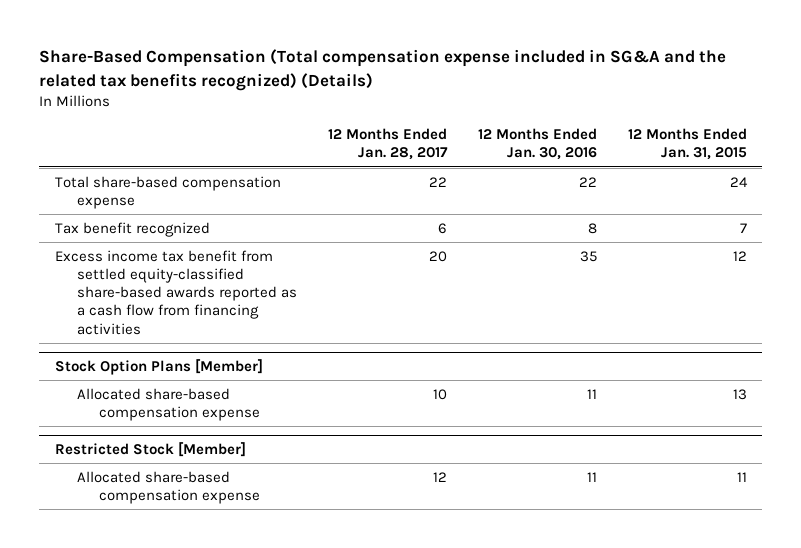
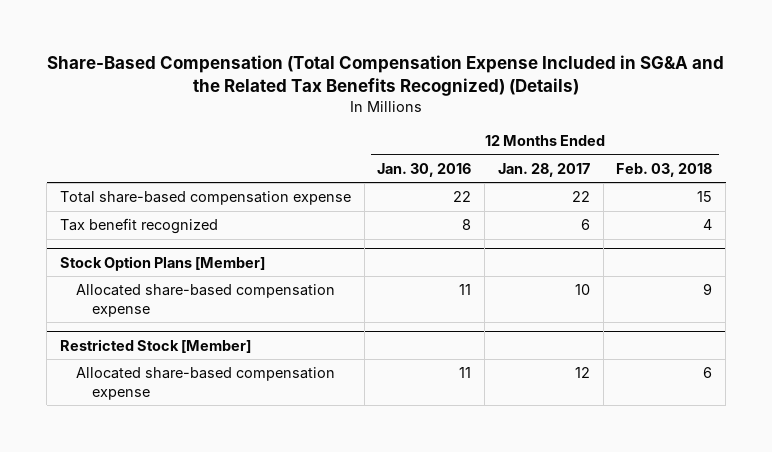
[39,49,727,91] Share-Based Compensation (Total compensation expense included in SG&A and the related tax benefits recognized) (Details) -> [47,55,725,97] Share-Based Compensation (Total Compensation Expense Included in SG&A and the Related Tax Benefits Recognized) (Details)
[627,128,747,161] 12 Months Ended Jan. 31, 2015 -> none
none -> [616,162,713,177] Feb. 03, 2018
[54,249,297,335] Excess income tax benefit from settled equity-classified share-based awards reported as a cash flow from financing activities -> none

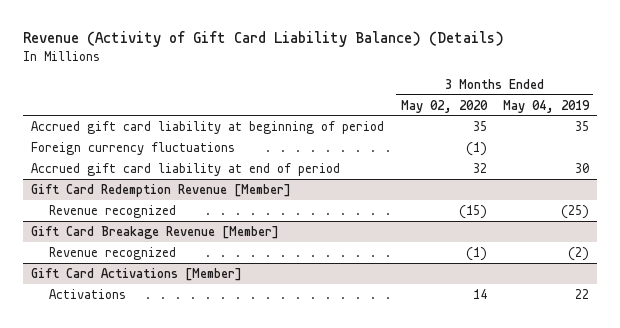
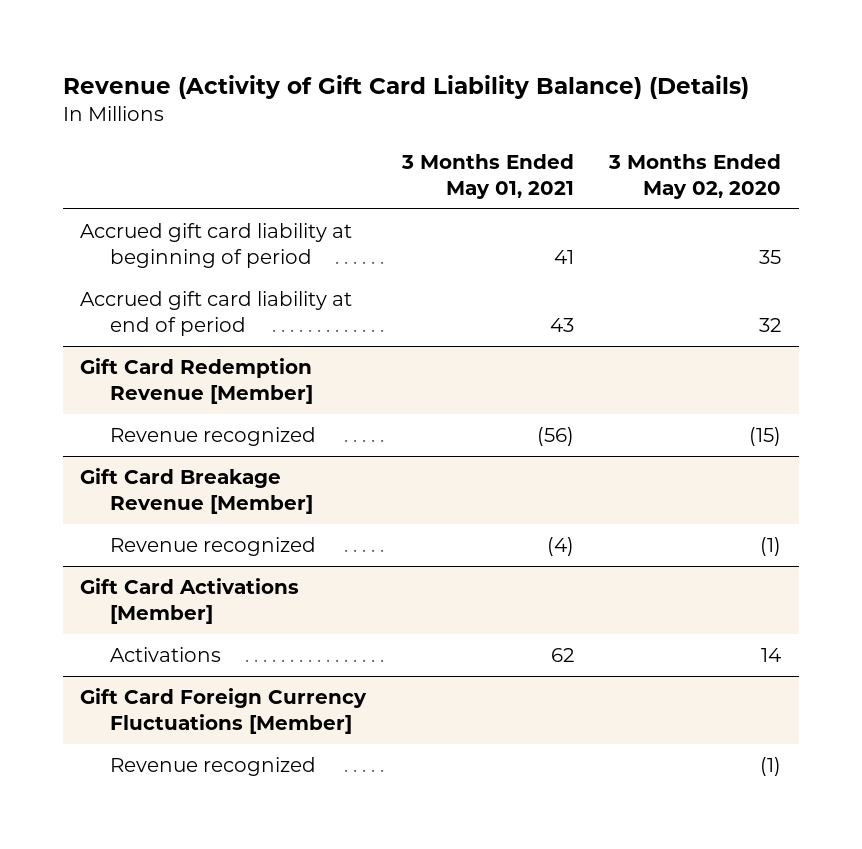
[503,99,591,113] May 04, 2019 -> none
none -> [400,153,574,199] 3 Months Ended May 01, 2021
[30,141,235,155] Foreign currency fluctuations -> none
none -> [80,687,368,734] Gift Card Foreign Currency Fluctuations [Member]
none -> [109,756,316,776] Revenue recognized

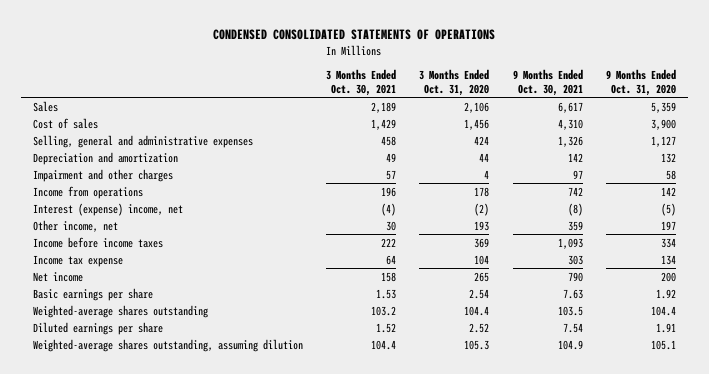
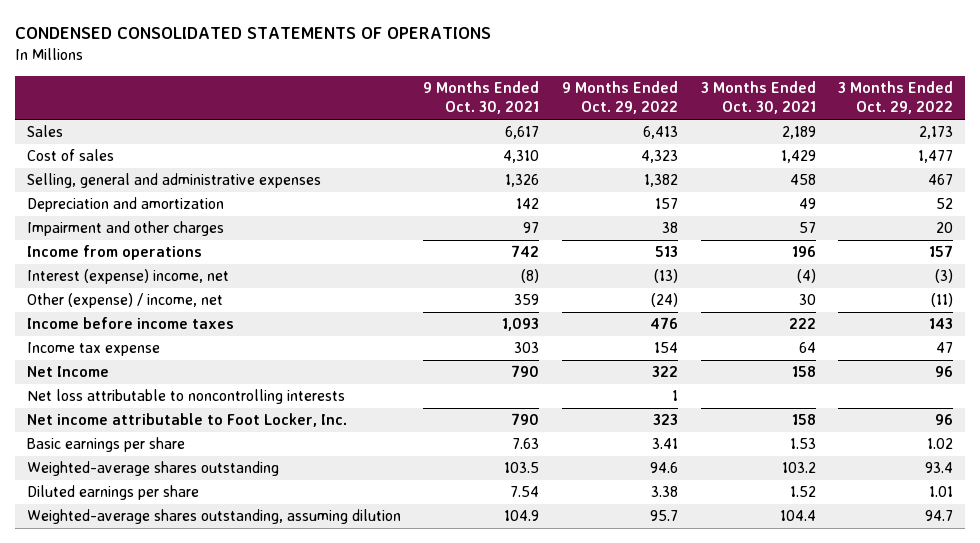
[419,69,490,96] 3 Months Ended Oct. 31, 2020 -> none
[605,69,676,96] 9 Months Ended Oct. 31, 2020 -> none
none -> [562,80,679,115] 9 Months Ended Oct. 29, 2022
none -> [838,80,954,115] 3 Months Ended Oct. 29, 2022
[32,219,118,232] Other income, net -> [26,293,223,309] Other (expense) / income, net
none -> [26,366,109,378] Net Income
none -> [26,389,345,405] Net loss attributable to noncontrolling interests
[32,271,83,282] Net income -> [26,413,347,428] Net income attributable to Foot Locker, Inc.

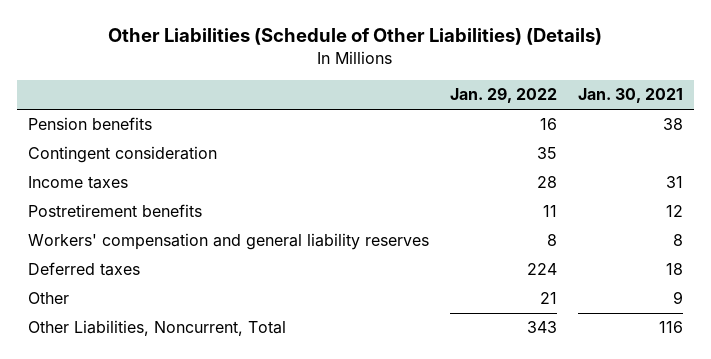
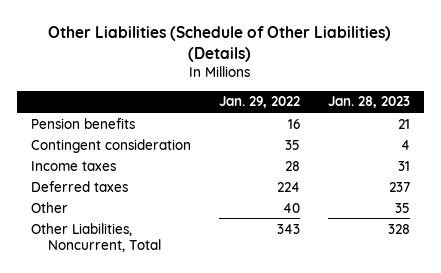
[578,88,684,104] Jan. 30, 2021 -> none
none -> [327,96,410,109] Jan. 28, 2023
[27,204,202,218] Postretirement benefits -> none
[27,233,429,251] Workers' compensation and general liability reserves -> none
[539,292,557,305] 21 -> [282,202,300,213] 40

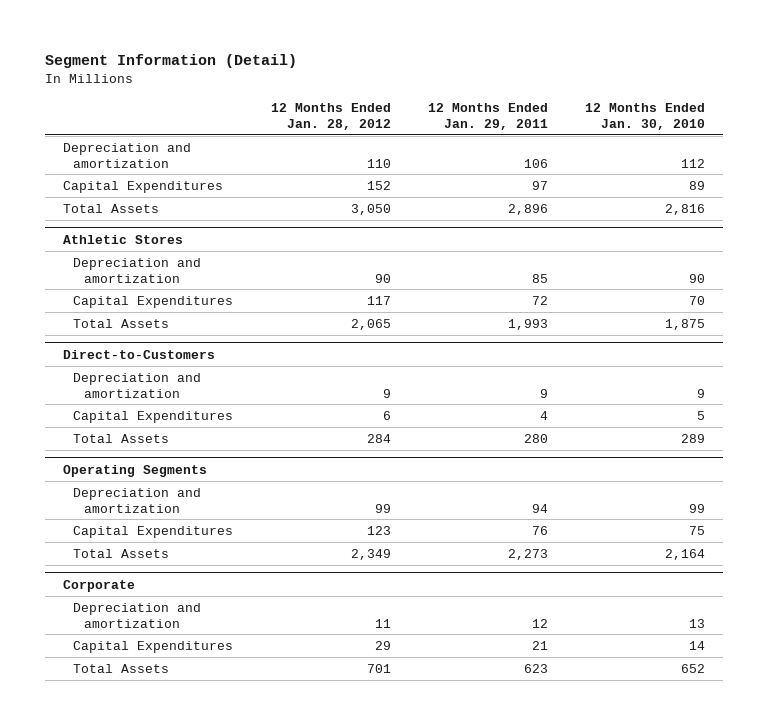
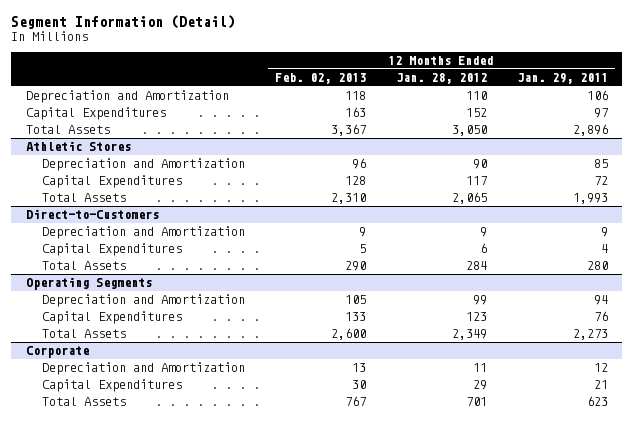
[584,102,705,130] 12 Months Ended Jan. 30, 2010 -> none
none -> [275,72,367,84] Feb. 02, 2013
[63,142,192,168] Depreciation and amortization -> [25,90,229,104] Depreciation and Amortization
[73,257,202,283] Depreciation and amortization -> [42,158,246,172] Depreciation and Amortization
[73,372,202,398] Depreciation and amortization -> [42,226,246,240] Depreciation and Amortization
[73,487,202,513] Depreciation and amortization -> [42,294,246,308] Depreciation and Amortization
[73,602,202,628] Depreciation and amortization -> [42,362,246,376] Depreciation and Amortization

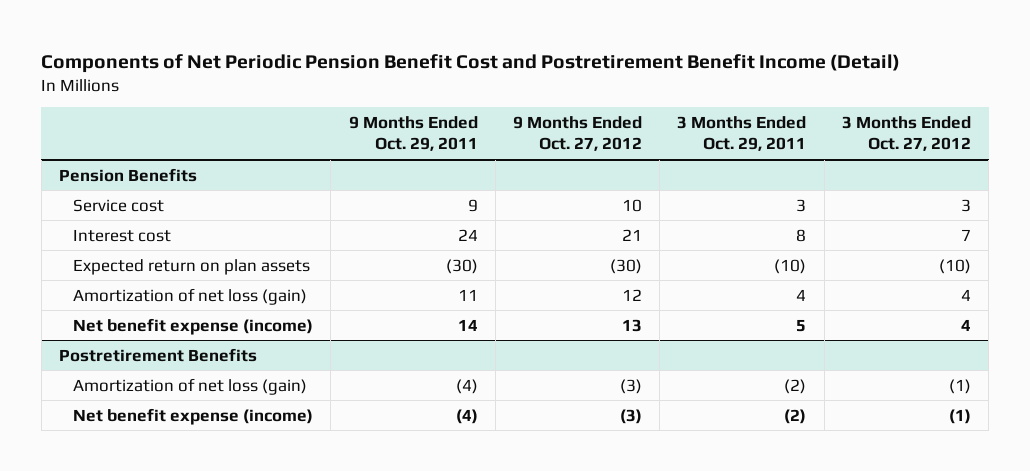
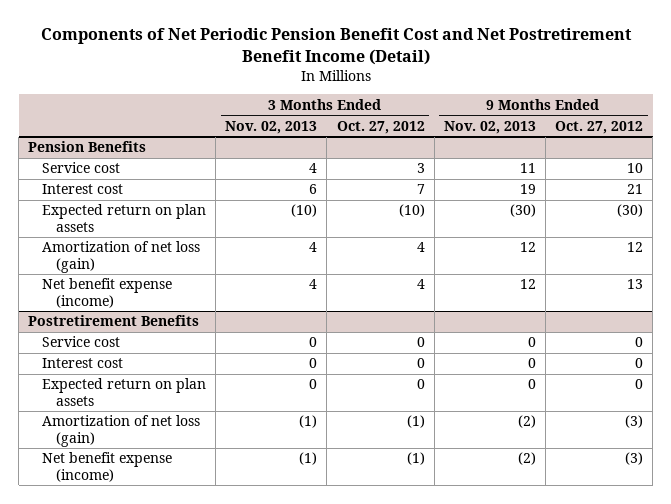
[41,53,901,73] Components of Net Periodic Pension Benefit Cost and Postretirement Benefit Income (Detail) -> [40,28,632,65] Components of Net Periodic Pension Benefit Cost and Net Postretirement Benefit Income (Detail)
[348,116,478,152] 9 Months Ended Oct. 29, 2011 -> none
[677,116,807,152] 3 Months Ended Oct. 29, 2011 -> none
none -> [225,120,318,134] Nov. 02, 2013
none -> [443,120,536,134] Nov. 02, 2013
none -> [42,336,121,348] Service cost
none -> [42,358,124,369] Interest cost
none -> [42,378,207,406] Expected return on plan assets

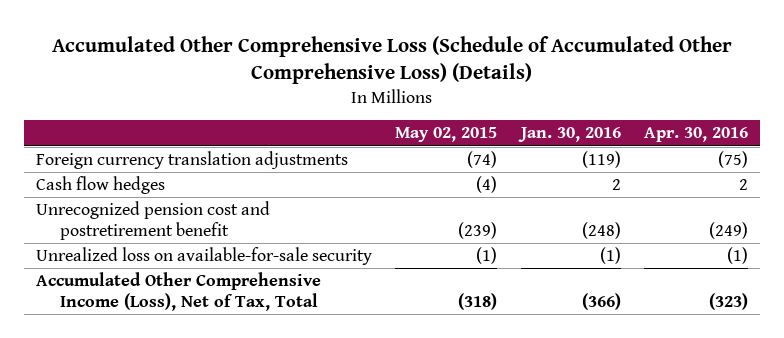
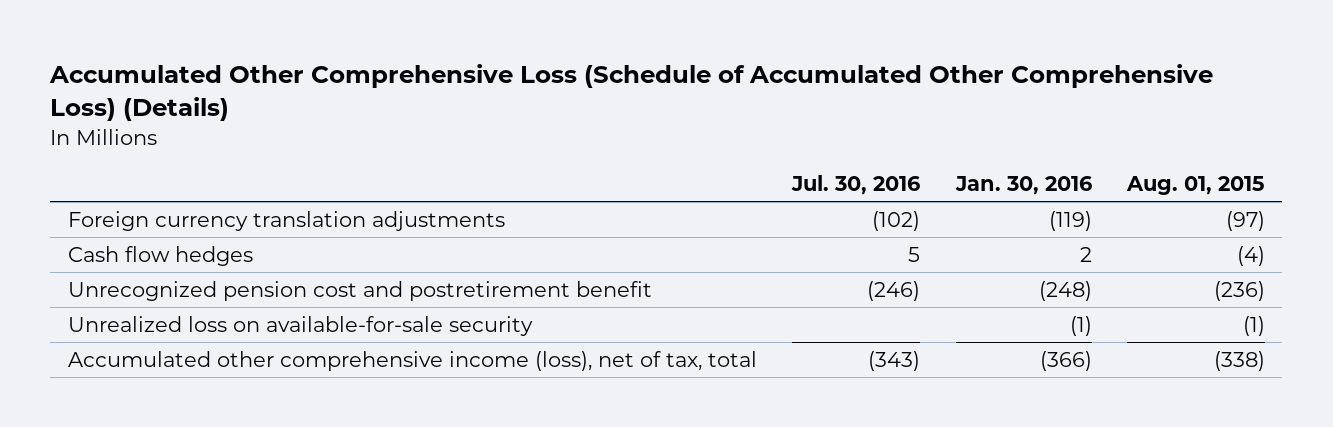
[395,127,498,143] May 02, 2015 -> none
[643,127,748,143] Apr. 30, 2016 -> none
none -> [791,175,921,196] Jul. 30, 2016
none -> [1125,176,1265,196] Aug. 01, 2015
[35,272,321,311] Accumulated Other Comprehensive Income (Loss), Net of Tax, Total -> [68,351,758,372] Accumulated other comprehensive income (loss), net of tax, total

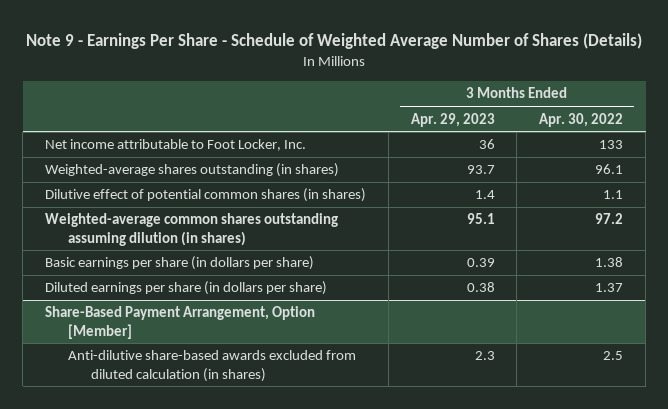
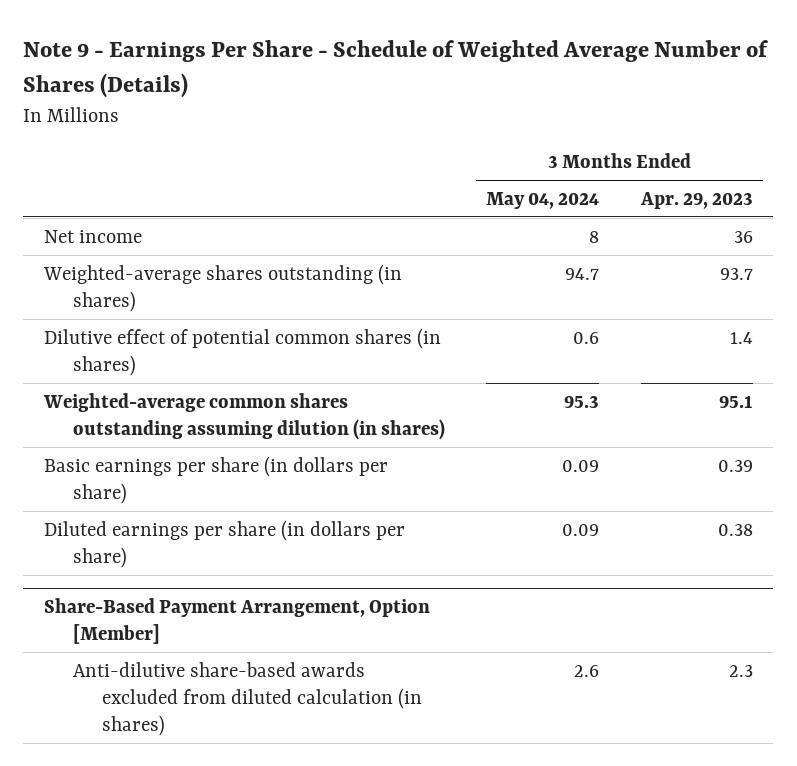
[539,112,624,127] Apr. 30, 2022 -> none
none -> [486,191,600,209] May 04, 2024
[45,139,307,152] Net income attributable to Foot Locker, Inc. -> [43,229,142,243] Net income

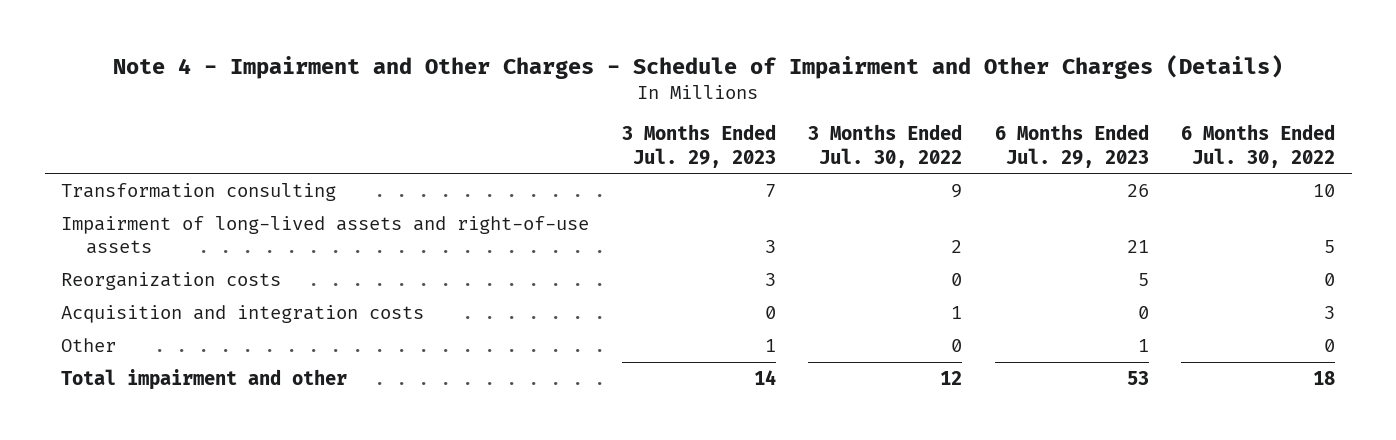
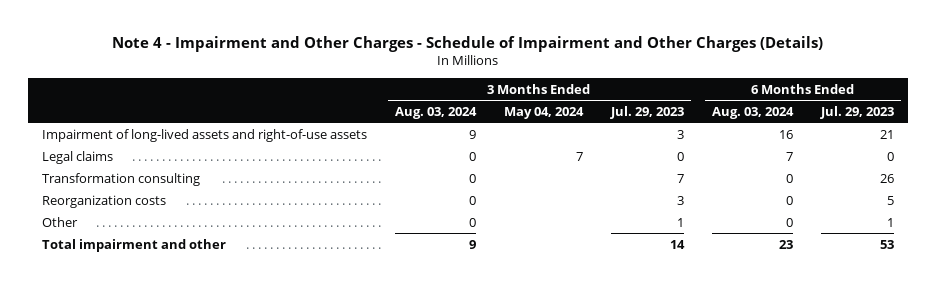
[808,124,963,168] 3 Months Ended Jul. 30, 2022 -> none
[1181,124,1336,168] 6 Months Ended Jul. 30, 2022 -> none
none -> [394,106,477,119] Aug. 03, 2024
none -> [503,106,584,119] May 04, 2024
none -> [711,106,794,119] Aug. 03, 2024
none -> [41,150,113,164] Legal claims
[60,182,336,201] Transformation consulting -> [41,172,200,186] Transformation consulting
[60,304,424,323] Acquisition and integration costs -> none

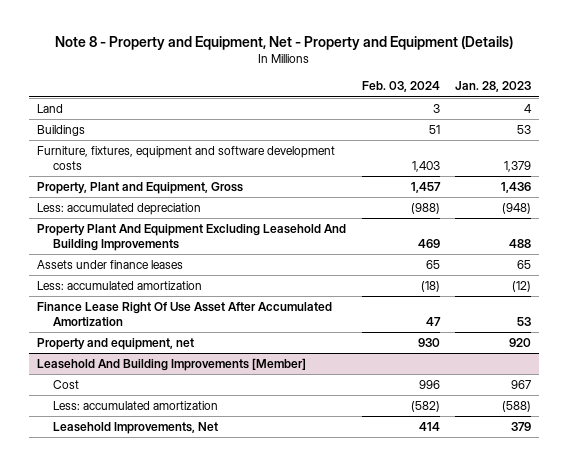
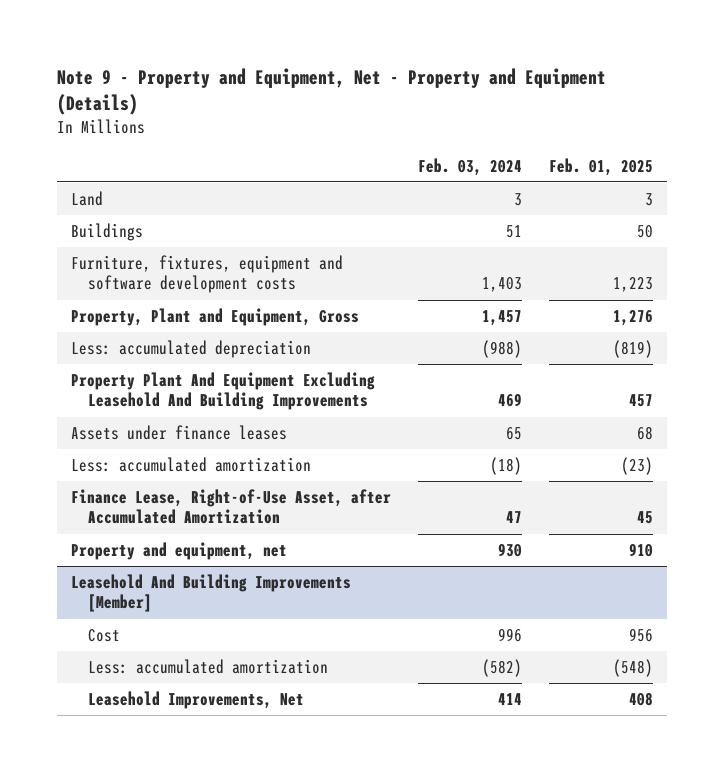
[55,36,514,51] Note 8 - Property and Equipment, Net - Property and Equipment (Details) -> [57,67,607,115] Note 9 - Property and Equipment, Net - Property and Equipment (Details)
[455,81,532,93] Jan. 28, 2023 -> none
none -> [549,157,654,176] Feb. 01, 2025
[36,301,332,326] Finance Lease Right Of Use Asset After Accumulated Amortization -> [70,488,391,525] Finance Lease, Right-of-Use Asset, after Accumulated Amortization

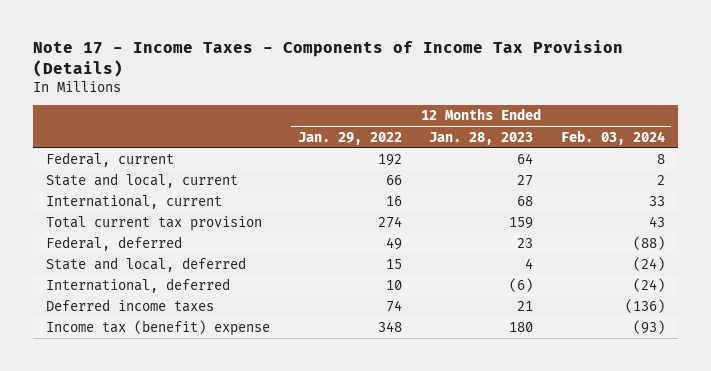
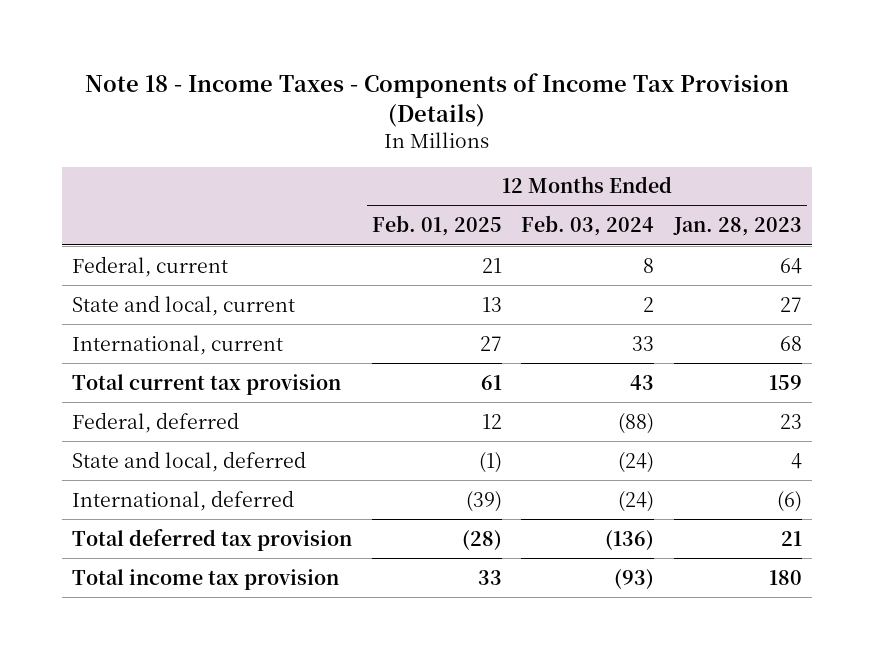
[32,40,623,77] Note 17 - Income Taxes - Components of Income Tax Provision (Details) -> [84,72,789,127] Note 18 - Income Taxes - Components of Income Tax Provision (Details)
[297,131,402,145] Jan. 29, 2022 -> none
none -> [371,215,502,237] Feb. 01, 2025
[46,299,215,313] Deferred income taxes -> [71,528,352,551] Total deferred tax provision
[46,320,271,337] Income tax (benefit) expense -> [71,568,339,590] Total income tax provision

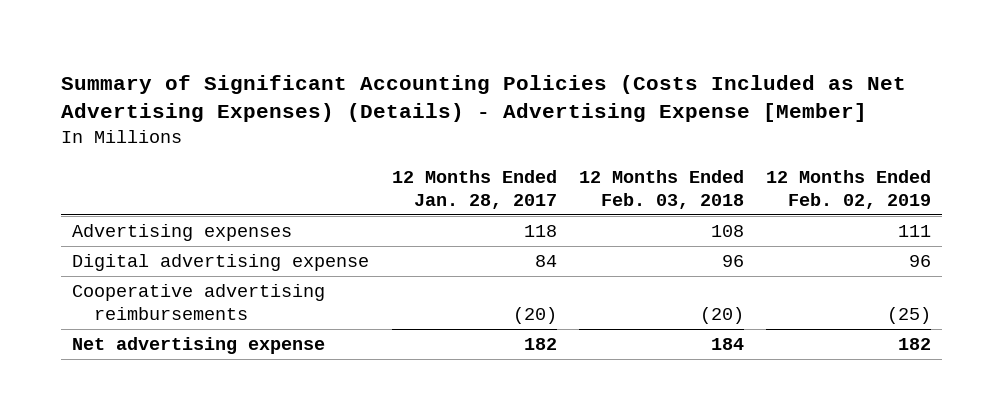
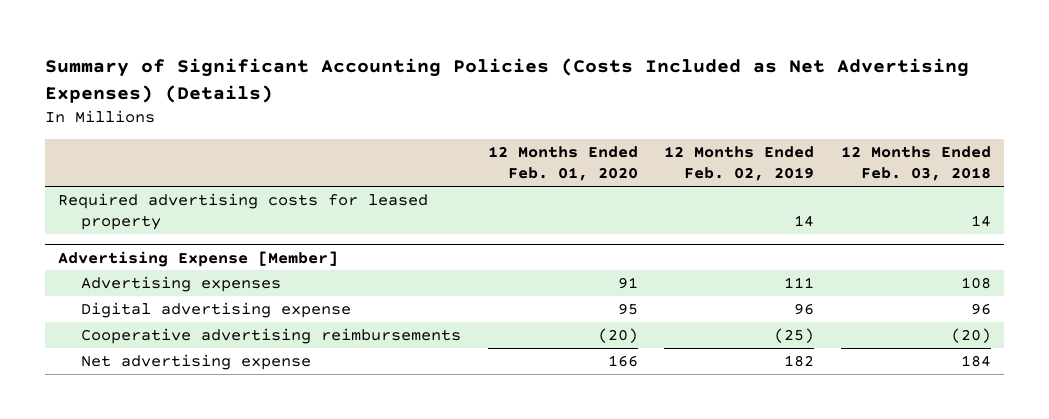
[61,74,907,123] Summary of Significant Accounting Policies (Costs Included as Net Advertising Expenses) (Details) - Advertising Expense [Member] -> [45,57,970,103] Summary of Significant Accounting Policies (Costs Included as Net Advertising Expenses) (Details)
[391,169,557,209] 12 Months Ended Jan. 28, 2017 -> none
none -> [487,146,638,182] 12 Months Ended Feb. 01, 2020
none -> [58,193,429,231] Required advertising costs for leased property
none -> [58,250,339,267] Advertising Expense [Member]

